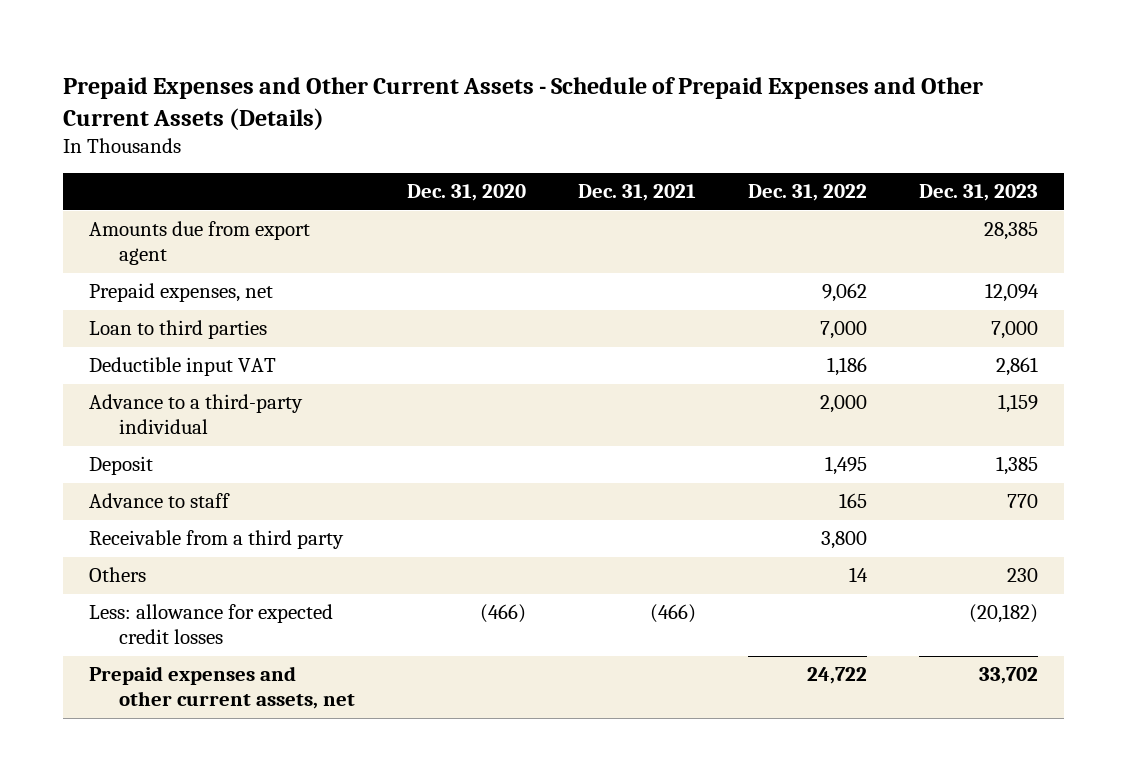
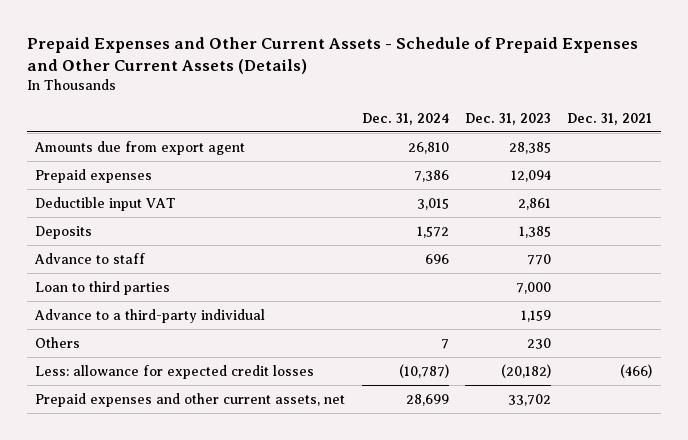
[406,184,526,202] Dec. 31, 2020 -> none
[747,184,867,202] Dec. 31, 2022 -> none
none -> [361,113,449,126] Dec. 31, 2024
[88,283,273,303] Prepaid expenses, net -> [35,168,153,183] Prepaid expenses
[88,456,153,476] Deposit -> [35,225,93,239] Deposits
[88,530,344,550] Receivable from a third party -> none
[88,320,267,340] Loan to third parties -> [35,280,171,295] Loan to third parties
[88,394,303,435] Advance to a third-party individual -> [34,308,266,323] Advance to a third-party individual

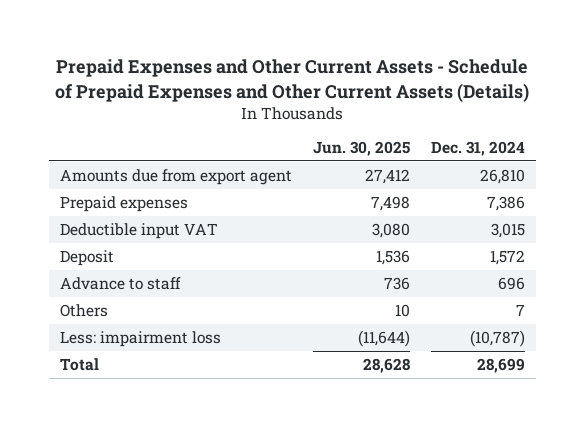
[464,113,551,126] Dec. 31, 2023 -> none
[567,113,653,126] Dec. 31, 2021 -> none
none -> [312,141,410,157] Jun. 30, 2025
[35,225,93,239] Deposits -> [59,249,114,266] Deposit
[35,280,171,295] Loan to third parties -> none
[34,308,266,323] Advance to a third-party individual -> none
[35,364,315,379] Less: allowance for expected credit losses -> [59,330,221,347] Less: impairment loss
[35,392,346,407] Prepaid expenses and other current assets, net -> [59,357,99,371] Total

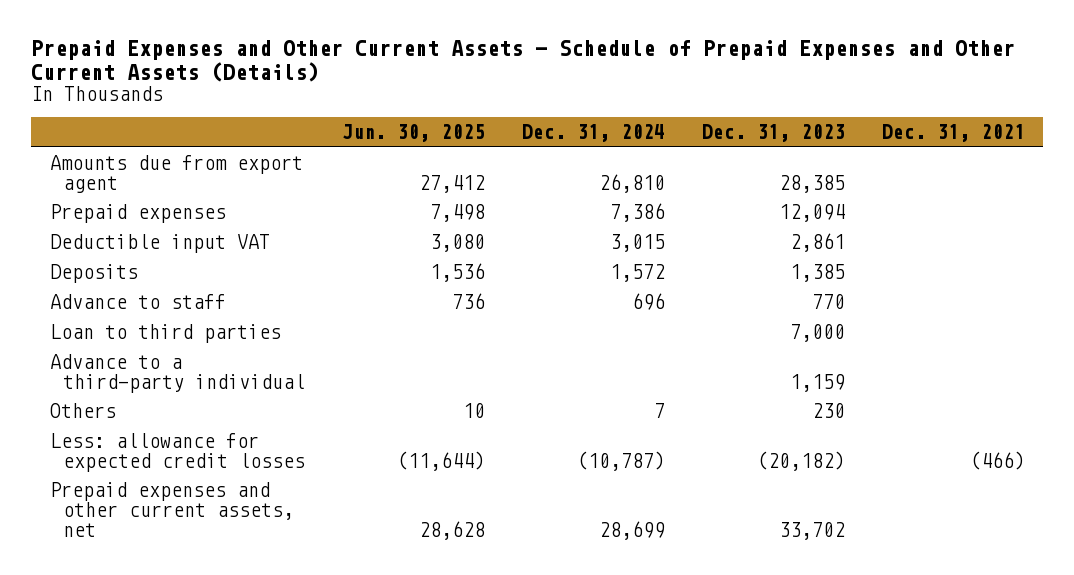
none -> [701,124,845,143] Dec. 31, 2023
none -> [881,124,1025,143] Dec. 31, 2021
[59,249,114,266] Deposit -> [49,264,138,284] Deposits
none -> [49,324,281,344] Loan to third parties
none -> [49,354,306,393] Advance to a third-party individual
[59,330,221,347] Less: impairment loss -> [49,433,306,472] Less: allowance for expected credit losses
[59,357,99,371] Total -> [49,482,295,537] Prepaid expenses and other current assets, net

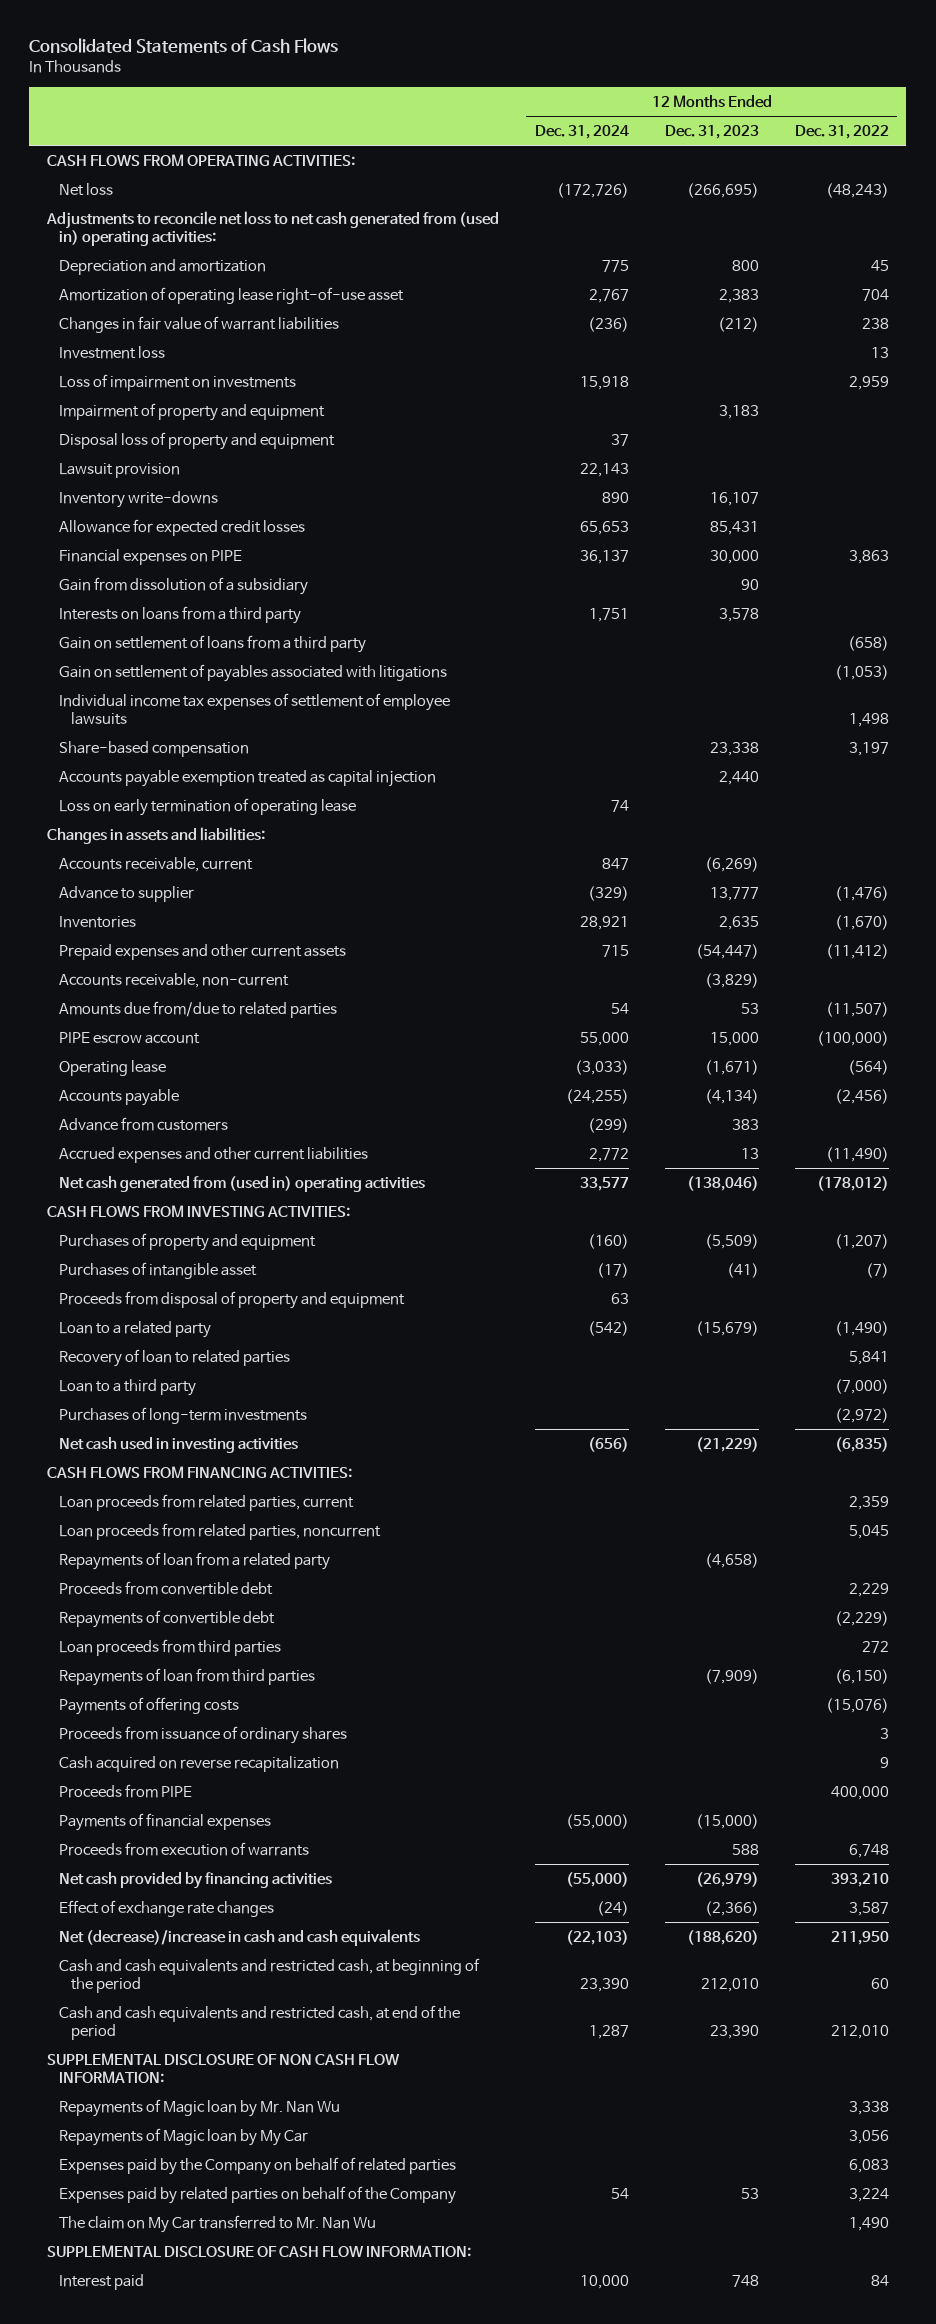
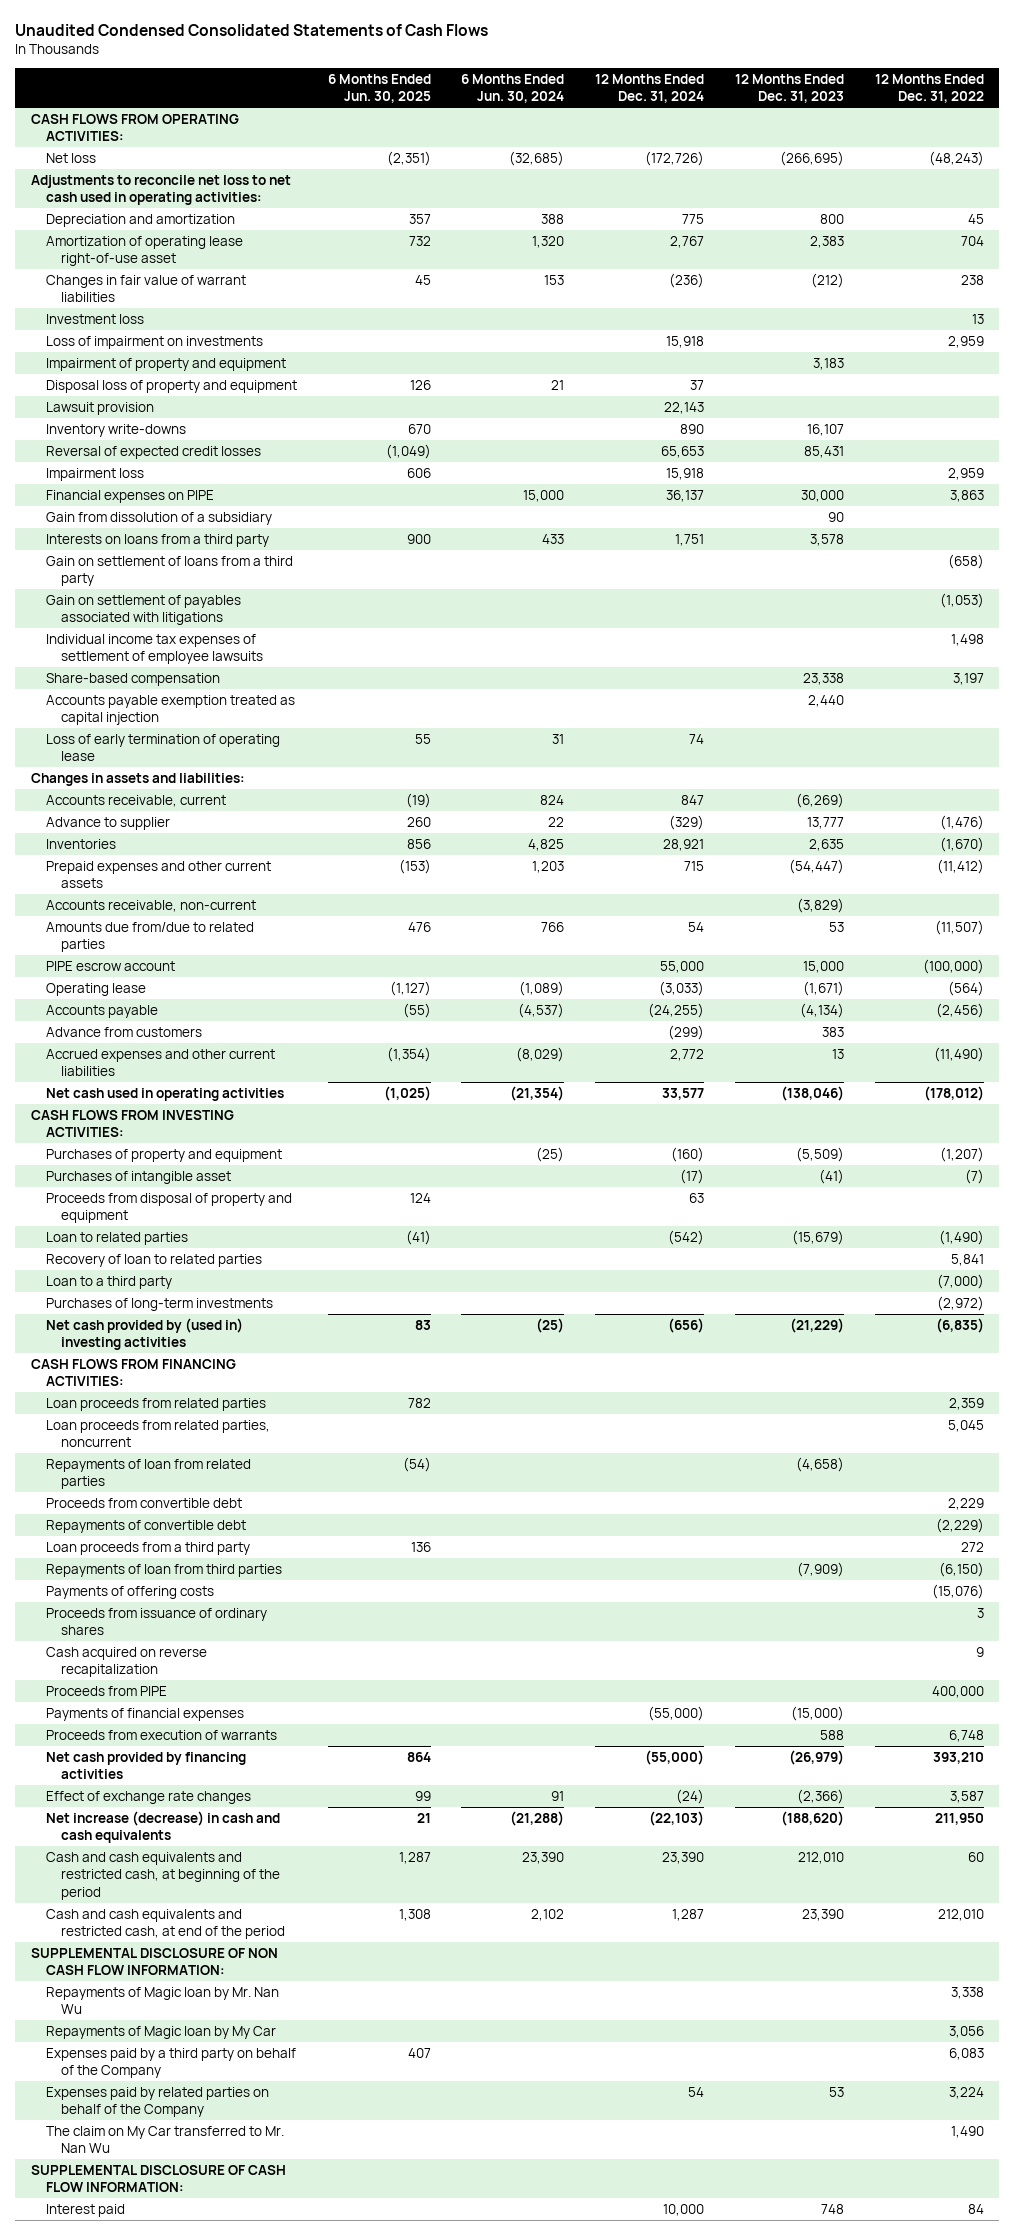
[29,38,339,54] Consolidated Statements of Cash Flows -> [15,24,489,37] Unaudited Condensed Consolidated Statements of Cash Flows
none -> [327,73,431,103] 6 Months Ended Jun. 30, 2025
none -> [461,73,565,103] 6 Months Ended Jun. 30, 2024
[46,210,500,246] Adjustments to reconcile net loss to net cash generated from (used in) operating activities: -> [30,174,291,206] Adjustments to reconcile net loss to net cash used in operating activities:
[59,518,306,536] Allowance for expected credit losses -> [45,445,261,459] Reversal of expected credit losses
none -> [45,467,144,481] Impairment loss
[59,797,357,816] Loss on early termination of operating lease -> [45,733,280,762] Loss of early termination of operating lease
[59,1175,426,1192] Net cash generated from (used in) operating activities -> [45,1087,284,1101] Net cash used in operating activities
[59,1320,212,1338] Loan to a related party -> [45,1231,188,1245] Loan to related parties
[59,1436,299,1453] Net cash used in investing activities -> [45,1317,243,1351] Net cash provided by (used in) investing activities
[59,1493,355,1511] Loan proceeds from related parties, current -> [45,1397,266,1411] Loan proceeds from related parties
[59,1551,331,1570] Repayments of loan from a related party -> [45,1458,251,1490] Repayments of loan from related parties
[59,1638,282,1656] Loan proceeds from third parties -> [45,1541,250,1555] Loan proceeds from a third party
[59,1928,421,1946] Net (decrease)/increase in cash and cash equivalents -> [45,1810,280,1844] Net increase (decrease) in cash and cash equivalents
[59,2156,457,2175] Expenses paid by the Company on behalf of related parties -> [45,2047,296,2079] Expenses paid by a third party on behalf of the Company

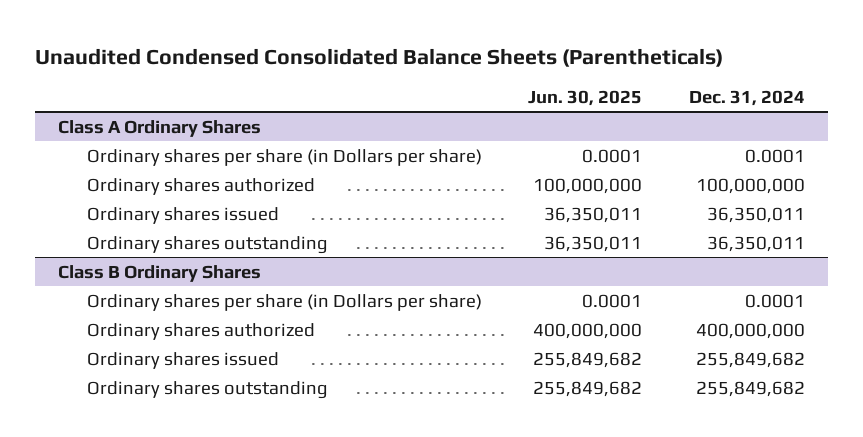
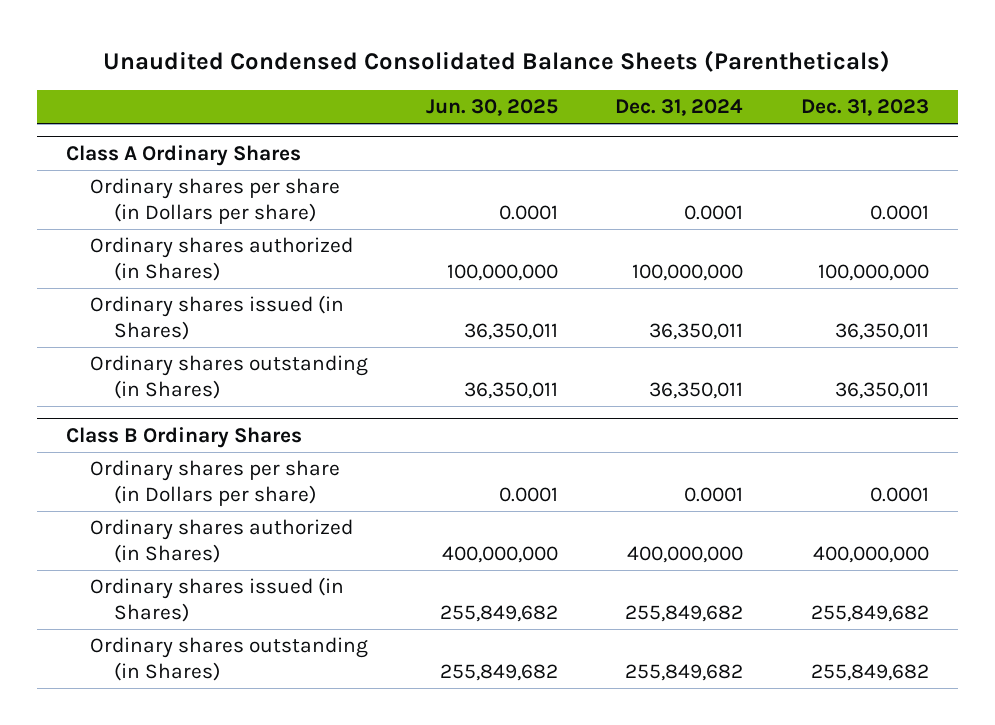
none -> [801,99,930,117] Dec. 31, 2023
[86,177,315,195] Ordinary shares authorized -> [89,237,353,281] Ordinary shares authorized (in Shares)
[86,206,279,224] Ordinary shares issued -> [89,295,344,340] Ordinary shares issued (in Shares)
[86,235,328,254] Ordinary shares outstanding -> [89,355,368,399] Ordinary shares outstanding (in Shares)
[86,322,315,340] Ordinary shares authorized -> [89,519,353,563] Ordinary shares authorized (in Shares)
[86,351,279,369] Ordinary shares issued -> [89,577,344,622] Ordinary shares issued (in Shares)
[86,380,328,399] Ordinary shares outstanding -> [89,637,368,681] Ordinary shares outstanding (in Shares)

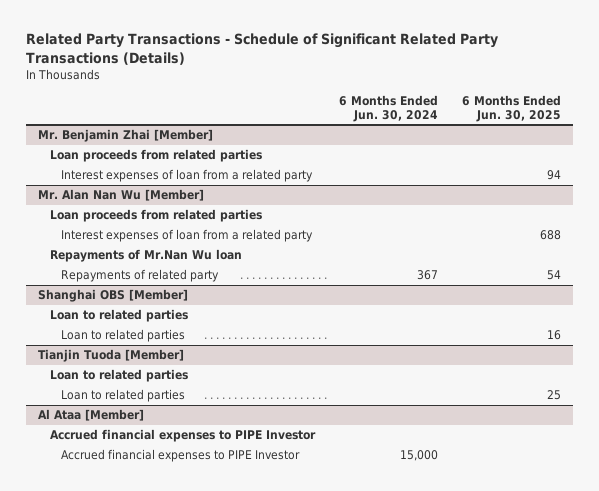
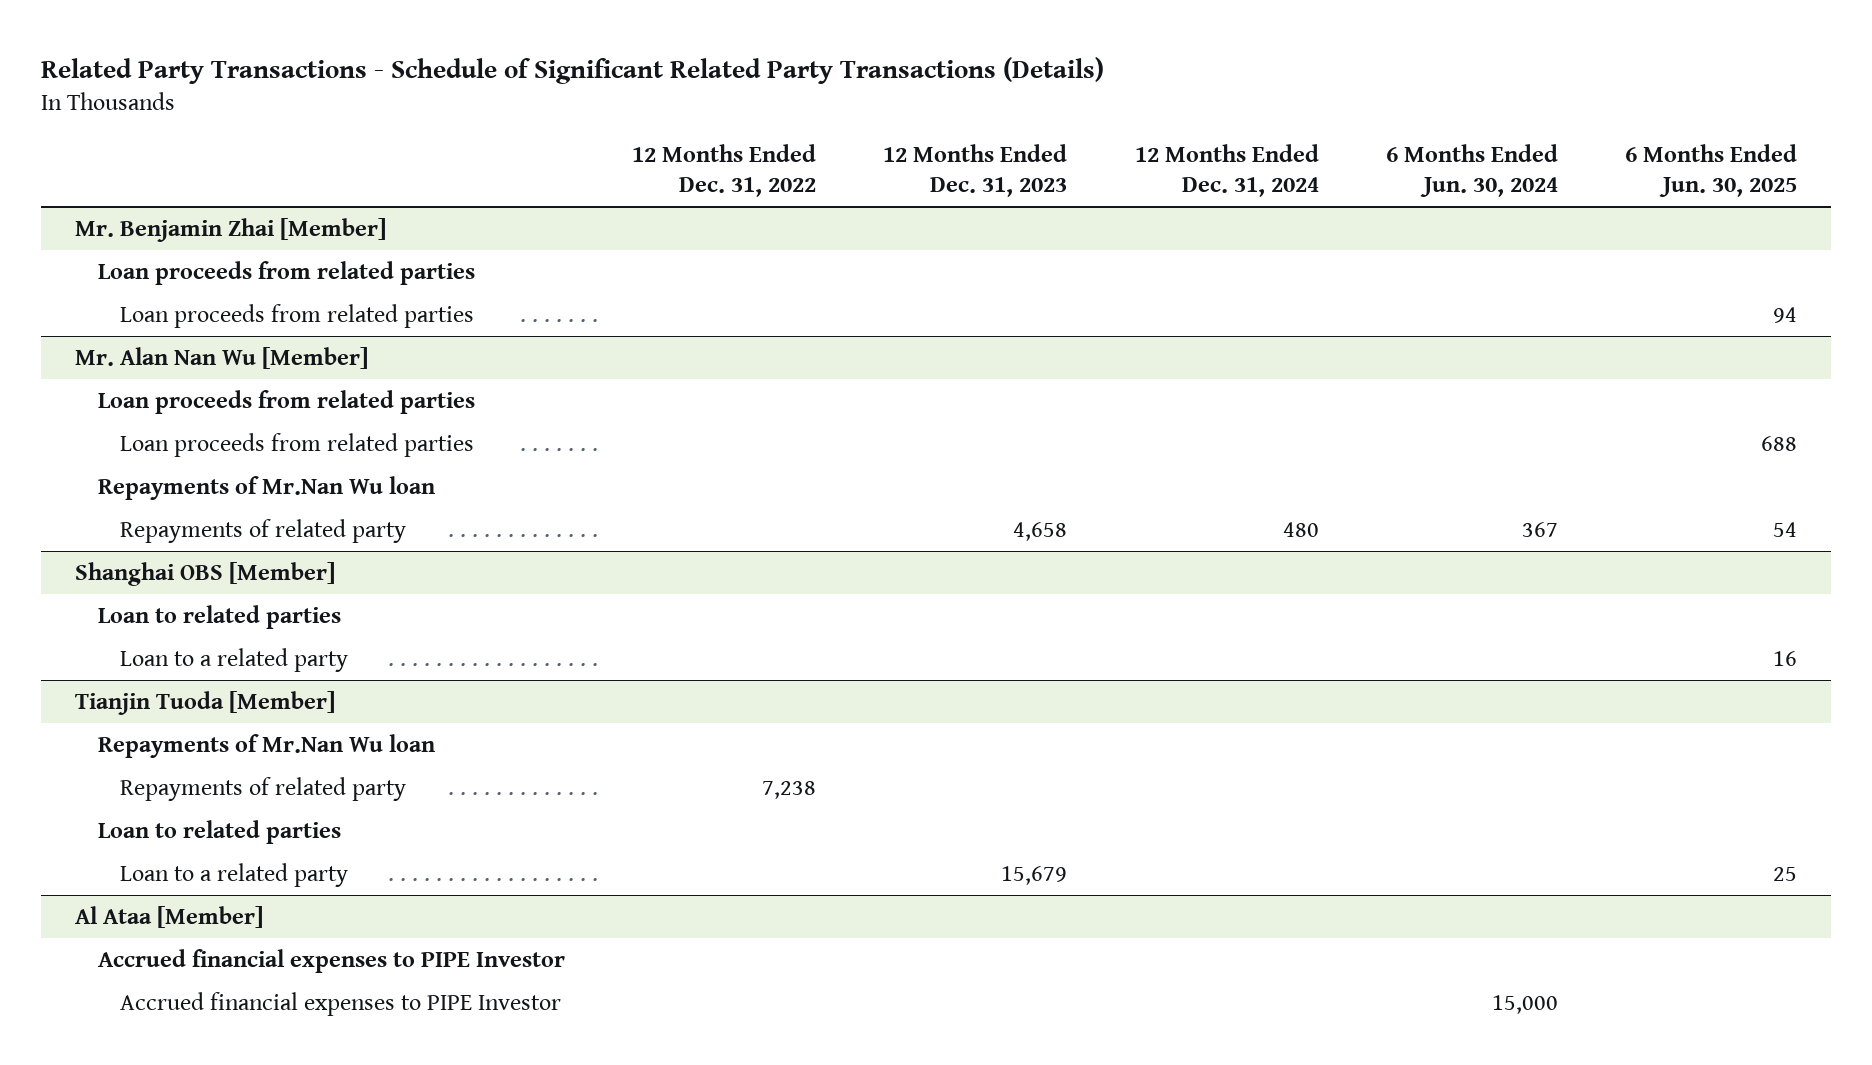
none -> [631,144,816,198] 12 Months Ended Dec. 31, 2022
none -> [883,144,1068,198] 12 Months Ended Dec. 31, 2023
none -> [1134,144,1319,198] 12 Months Ended Dec. 31, 2024
[61,169,314,183] Interest expenses of loan from a related party -> [120,303,475,328] Loan proceeds from related parties
[61,229,314,243] Interest expenses of loan from a related party -> [120,432,475,457] Loan proceeds from related parties
[61,329,186,343] Loan to related parties -> [120,647,349,672] Loan to a related party
none -> [97,733,435,758] Repayments of Mr.Nan Wu loan
none -> [120,776,407,801] Repayments of related party
[61,389,186,403] Loan to related parties -> [120,862,349,887] Loan to a related party

